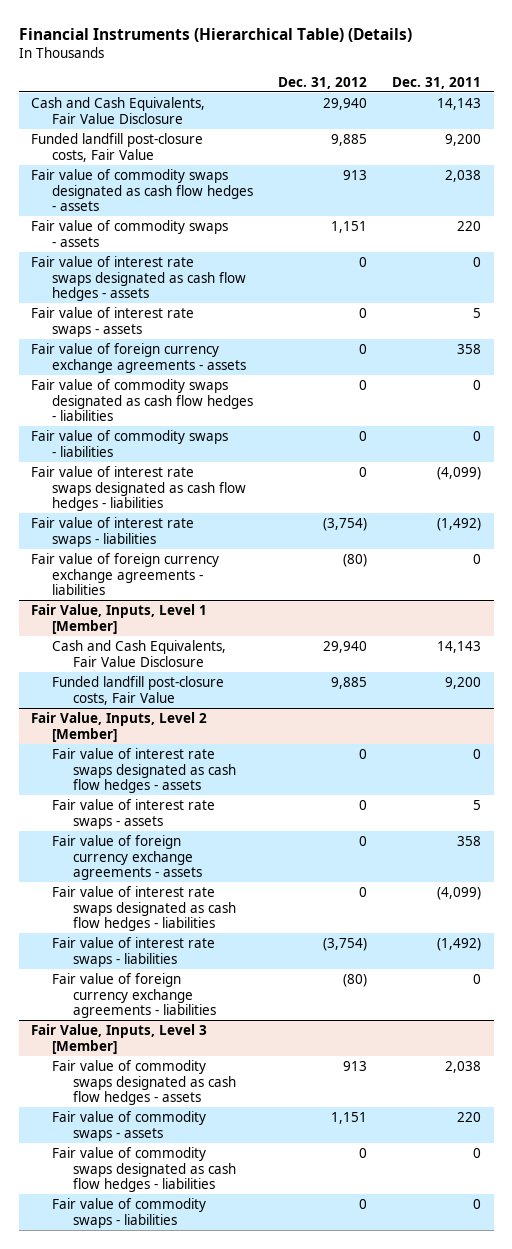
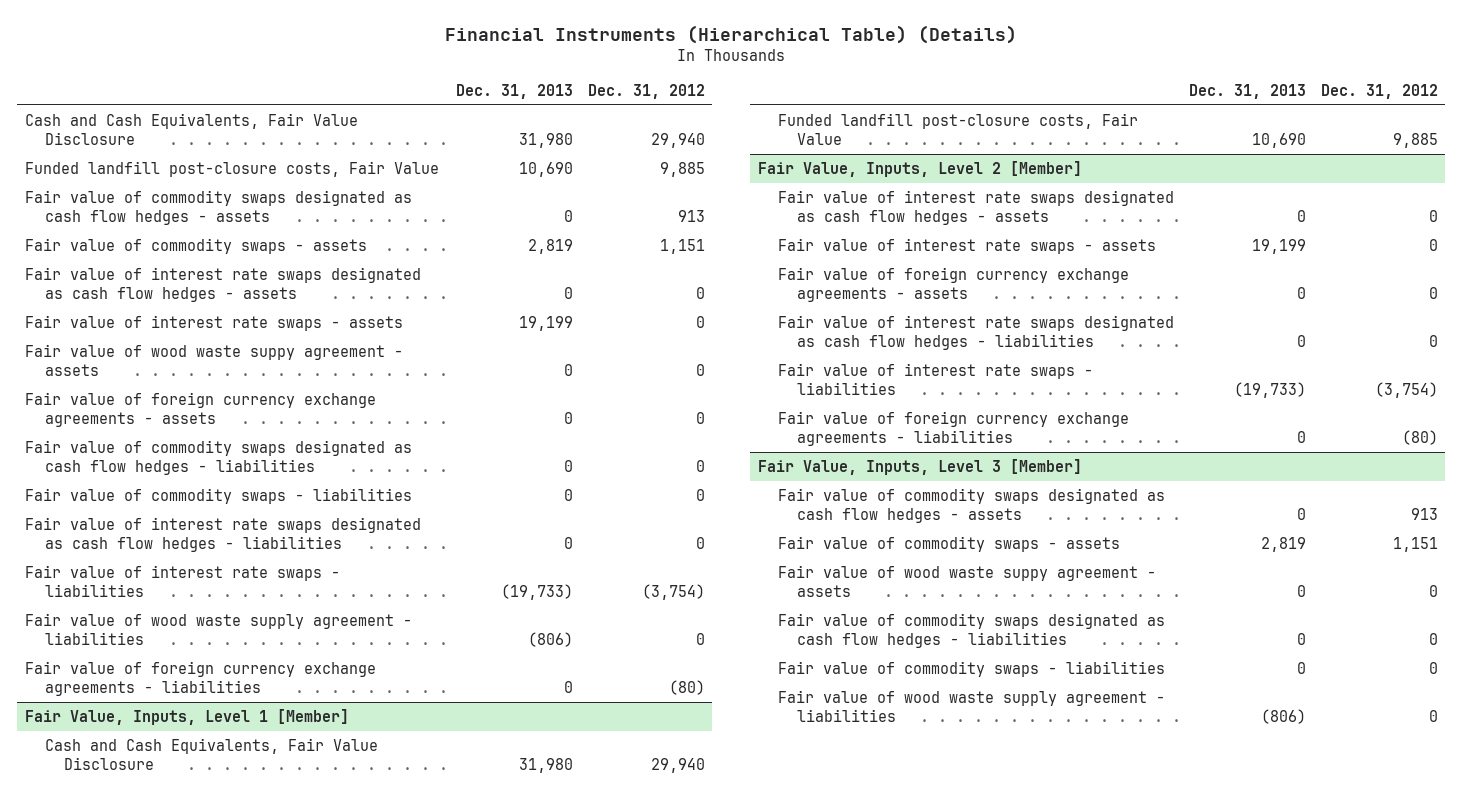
[392,76,482,89] Dec. 31, 2011 -> none
none -> [455,83,573,99] Dec. 31, 2013
none -> [24,343,403,376] Fair value of wood waste suppy agreement - assets
none -> [24,612,412,645] Fair value of wood waste supply agreement - liabilities
none -> [777,564,1156,597] Fair value of wood waste suppy agreement - assets
none -> [777,689,1165,722] Fair value of wood waste supply agreement - liabilities

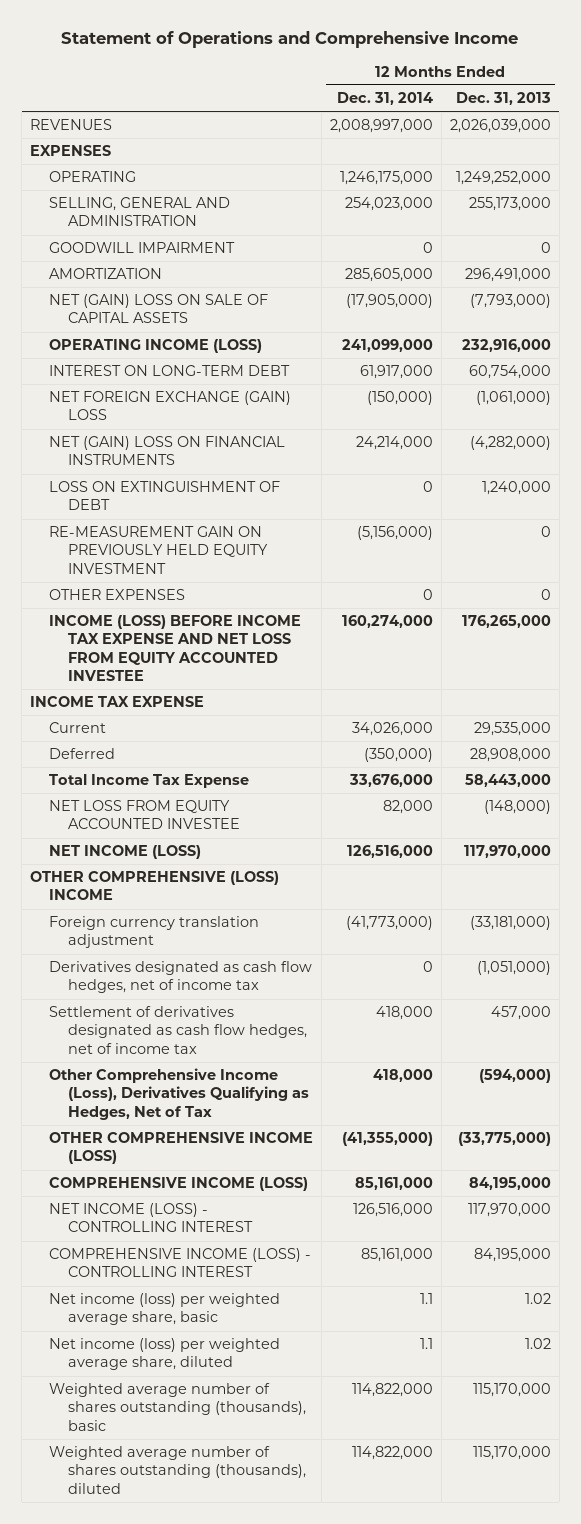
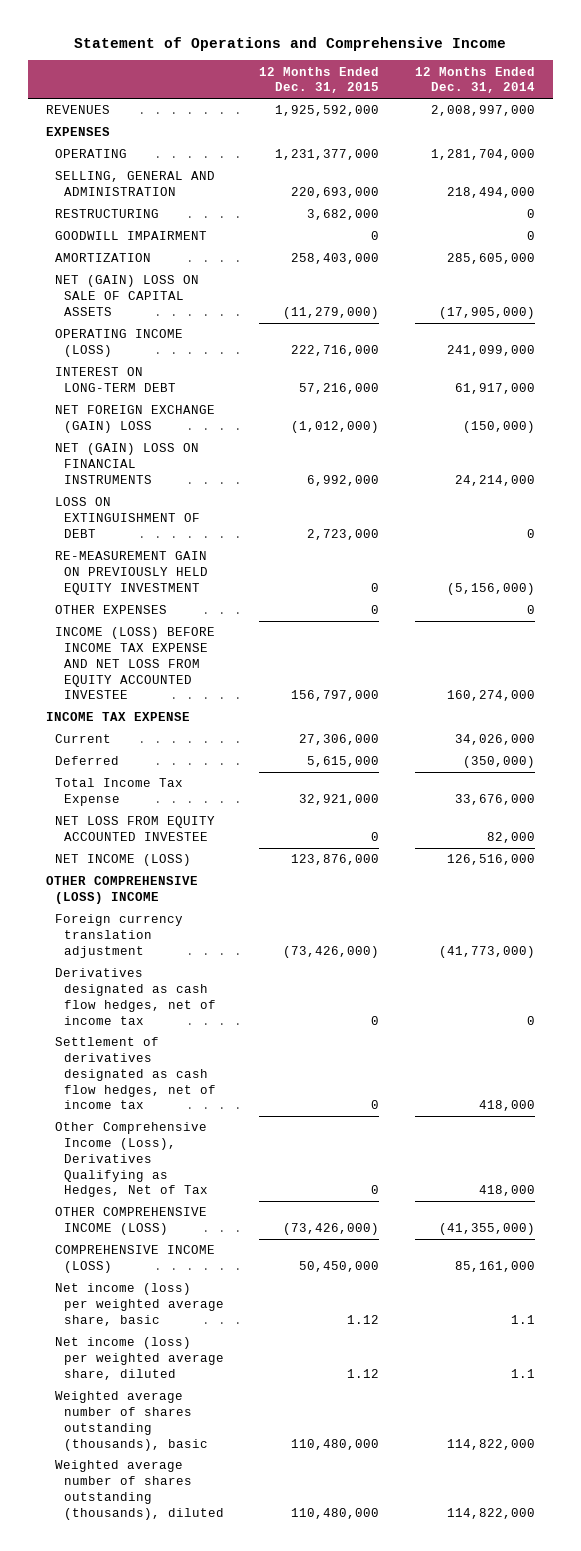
[455,92,551,106] Dec. 31, 2013 -> none
none -> [259,66,380,94] 12 Months Ended Dec. 31, 2015
[339,171,433,186] 1,246,175,000 -> [430,149,535,161] 1,281,704,000
[344,197,433,212] 254,023,000 -> [446,187,535,199] 218,494,000
none -> [54,209,159,219] RESTRUCTURING
[49,1203,253,1233] NET INCOME (LOSS) - CONTROLLING INTEREST -> none
[49,1248,312,1278] COMPREHENSIVE INCOME (LOSS) - CONTROLLING INTEREST -> none

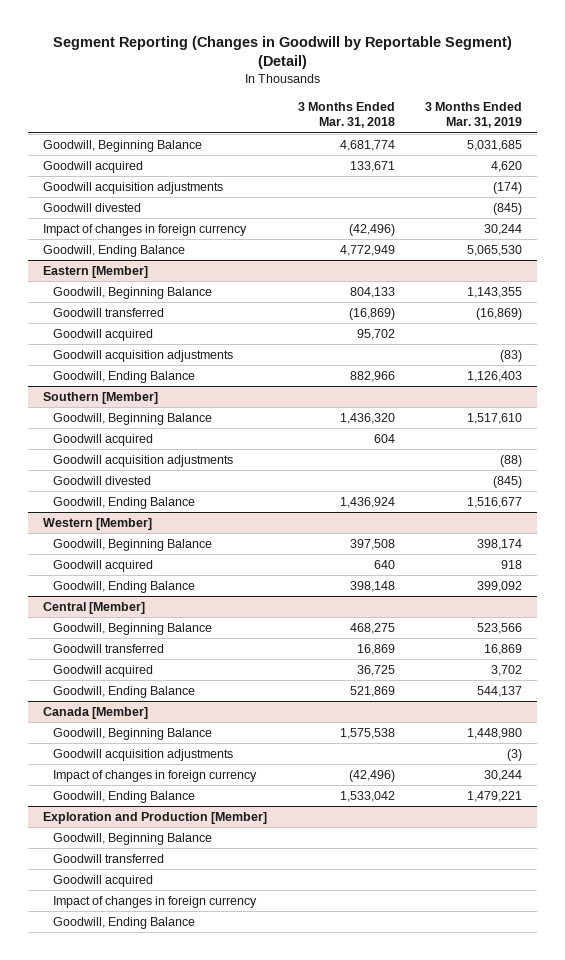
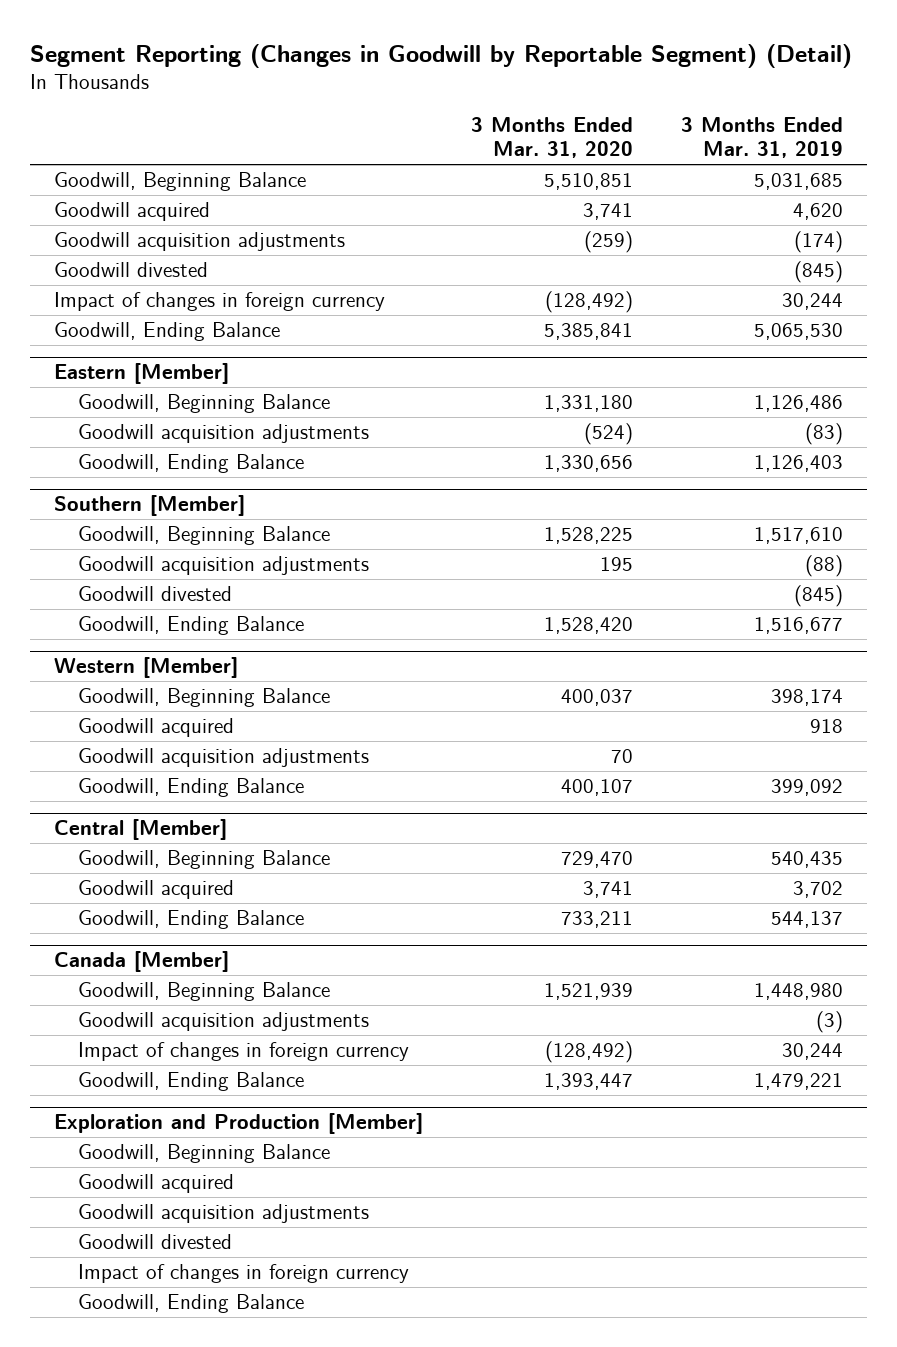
[297,101,395,129] 3 Months Ended Mar. 31, 2018 -> none
none -> [470,117,633,159] 3 Months Ended Mar. 31, 2020
[52,307,164,317] Goodwill transferred -> none
[52,328,153,341] Goodwill acquired -> none
[467,286,523,298] 1,143,355 -> [754,395,844,413] 1,126,486
[52,433,153,446] Goodwill acquired -> none
none -> [77,748,369,768] Goodwill acquisition adjustments
[52,643,164,653] Goodwill transferred -> none
[477,622,523,634] 523,566 -> [771,851,844,869] 540,435
[52,853,164,863] Goodwill transferred -> none
none -> [77,1204,369,1224] Goodwill acquisition adjustments
none -> [77,1234,232,1250] Goodwill divested

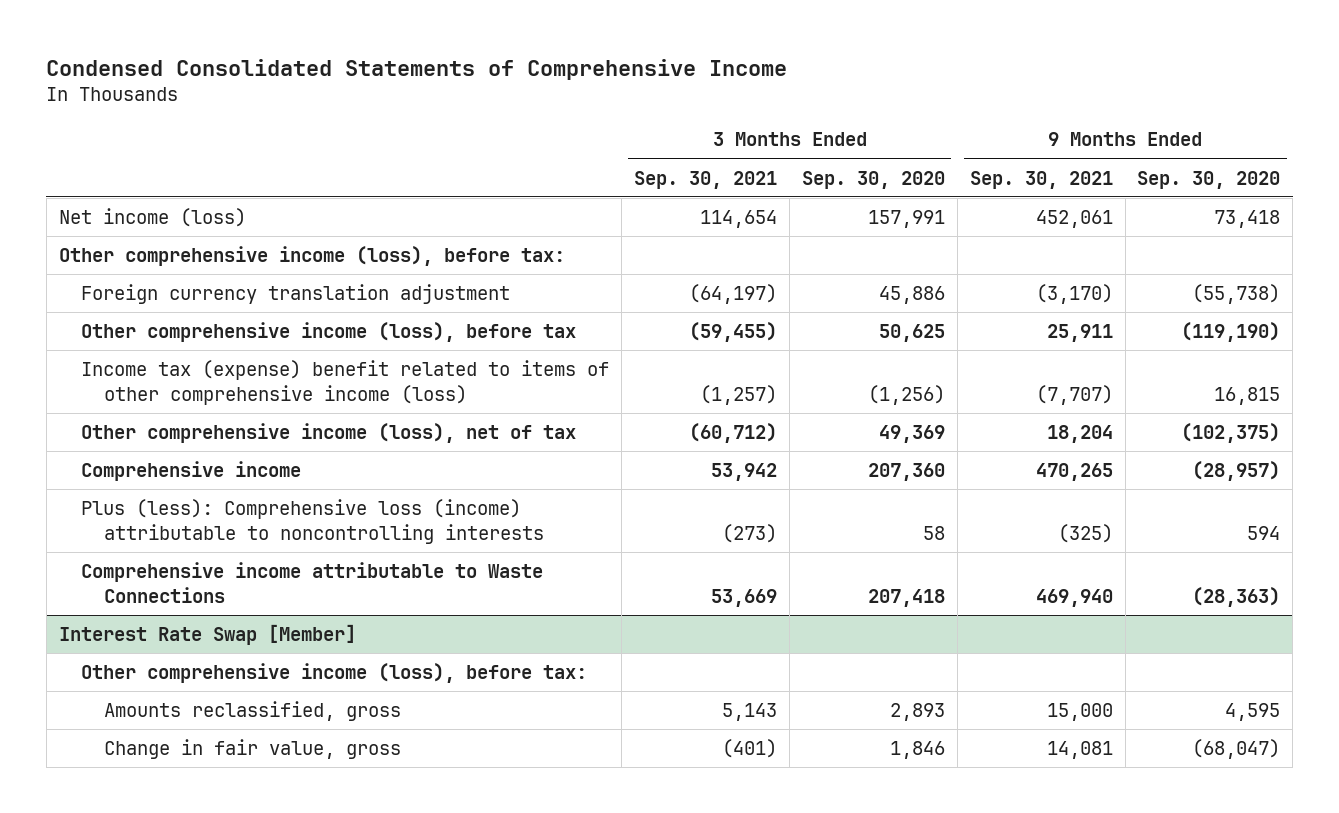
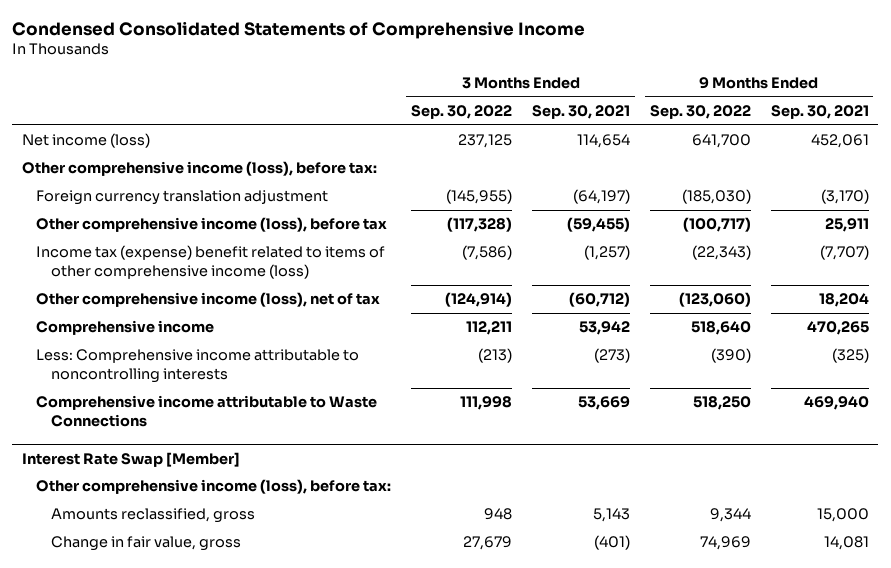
[801,170,945,189] Sep. 30, 2020 -> none
[1137,170,1281,189] Sep. 30, 2020 -> none
none -> [411,105,513,120] Sep. 30, 2022
none -> [649,105,751,120] Sep. 30, 2022
[81,499,545,544] Plus (less): Comprehensive loss (income) attributable to noncontrolling interests -> [36,349,360,384] Less: Comprehensive income attributable to noncontrolling interests

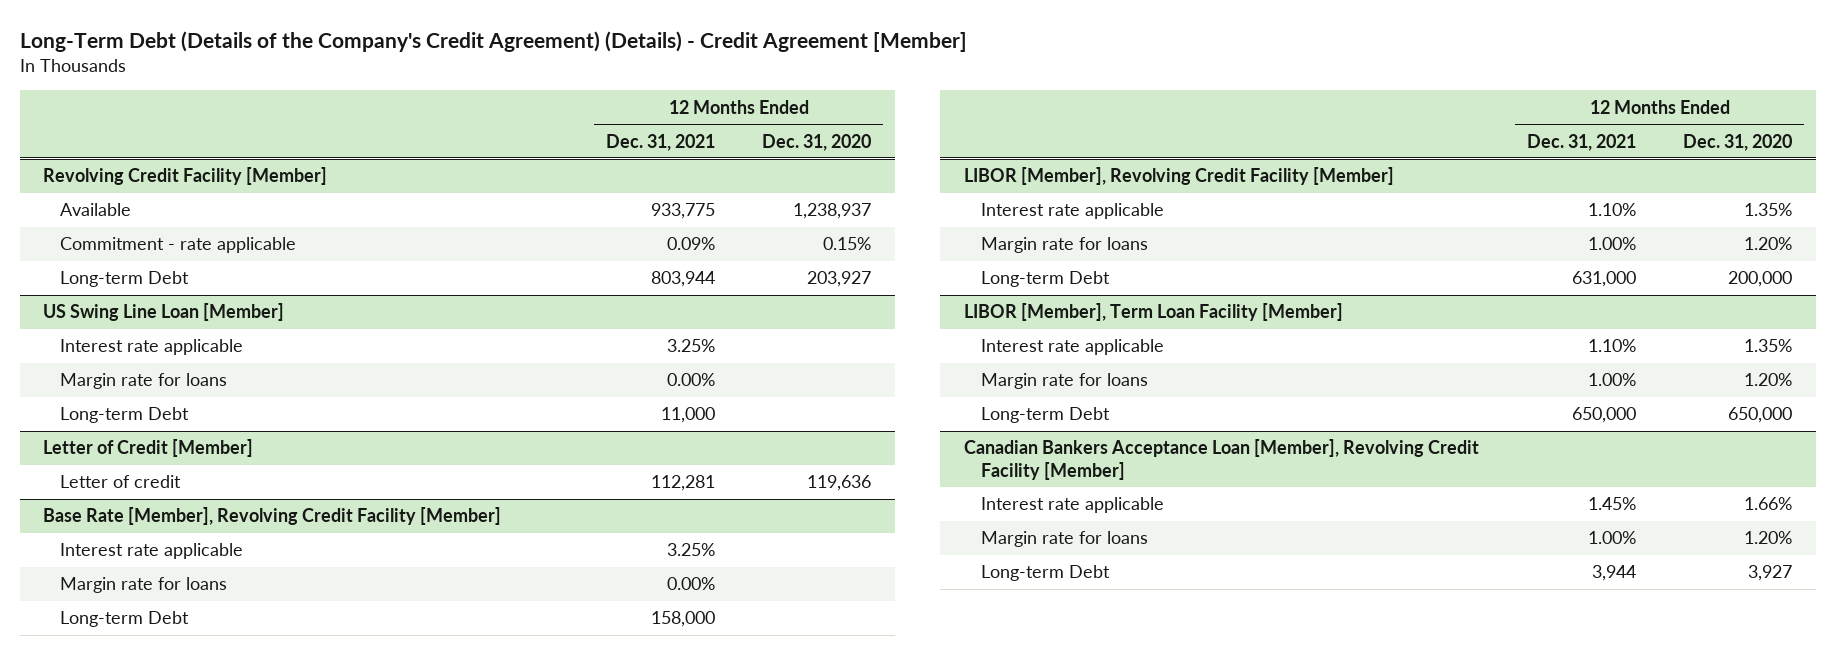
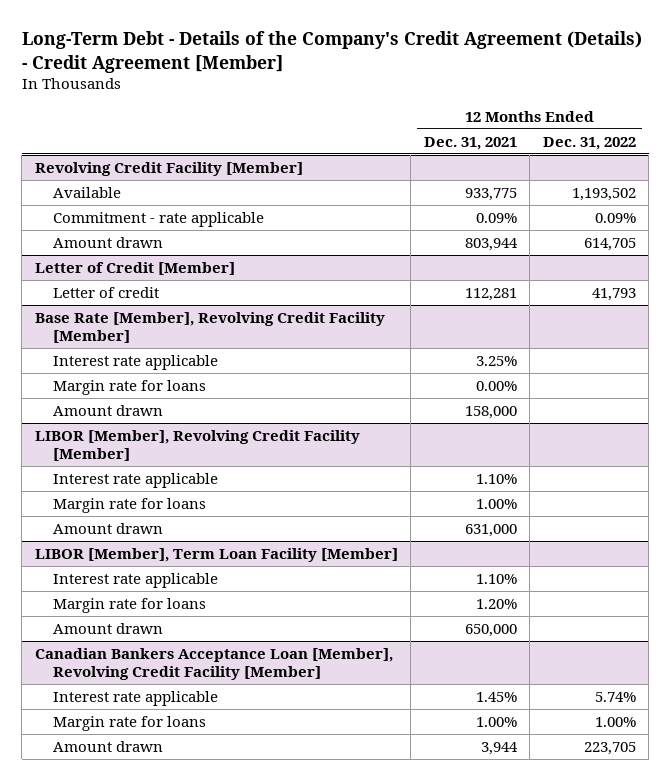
[19,30,967,52] Long-Term Debt (Details of the Company's Credit Agreement) (Details) - Credit Agreement [Member] -> [21,31,642,73] Long-Term Debt - Details of the Company's Credit Agreement (Details) - Credit Agreement [Member]
[762,133,872,151] Dec. 31, 2020 -> none
none -> [542,136,636,150] Dec. 31, 2022
[43,303,285,322] US Swing Line Loan [Member] -> none
[59,339,243,356] Interest rate applicable -> none
[59,373,227,390] Margin rate for loans -> none
[59,407,189,424] Long-term Debt -> none
[59,271,189,288] Long-term Debt -> [52,236,163,248] Amount drawn
[59,611,189,628] Long-term Debt -> [52,404,163,416] Amount drawn
[980,271,1110,288] Long-term Debt -> [52,522,163,534] Amount drawn
[1587,373,1636,387] 1.00% -> [475,598,517,609] 1.20%
[980,407,1110,424] Long-term Debt -> [52,622,163,634] Amount drawn
[980,565,1110,582] Long-term Debt -> [52,740,163,752] Amount drawn

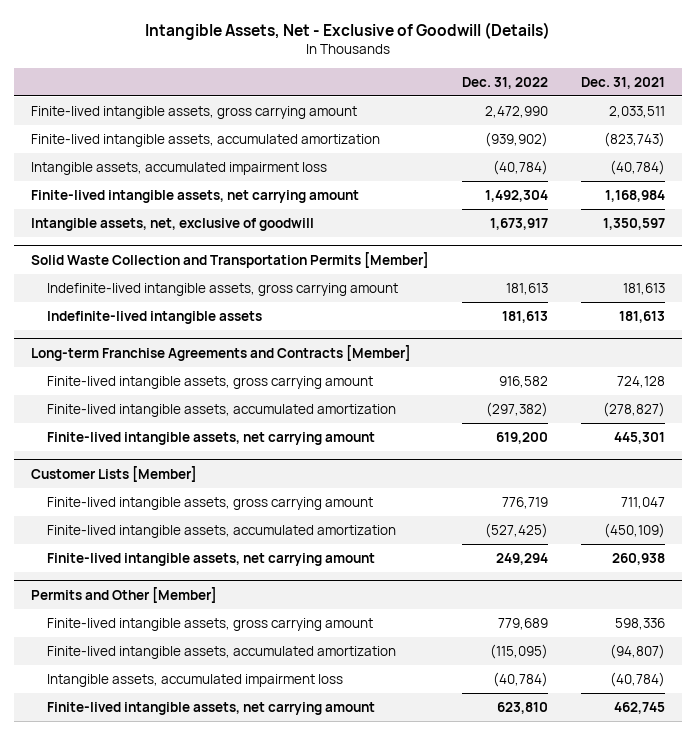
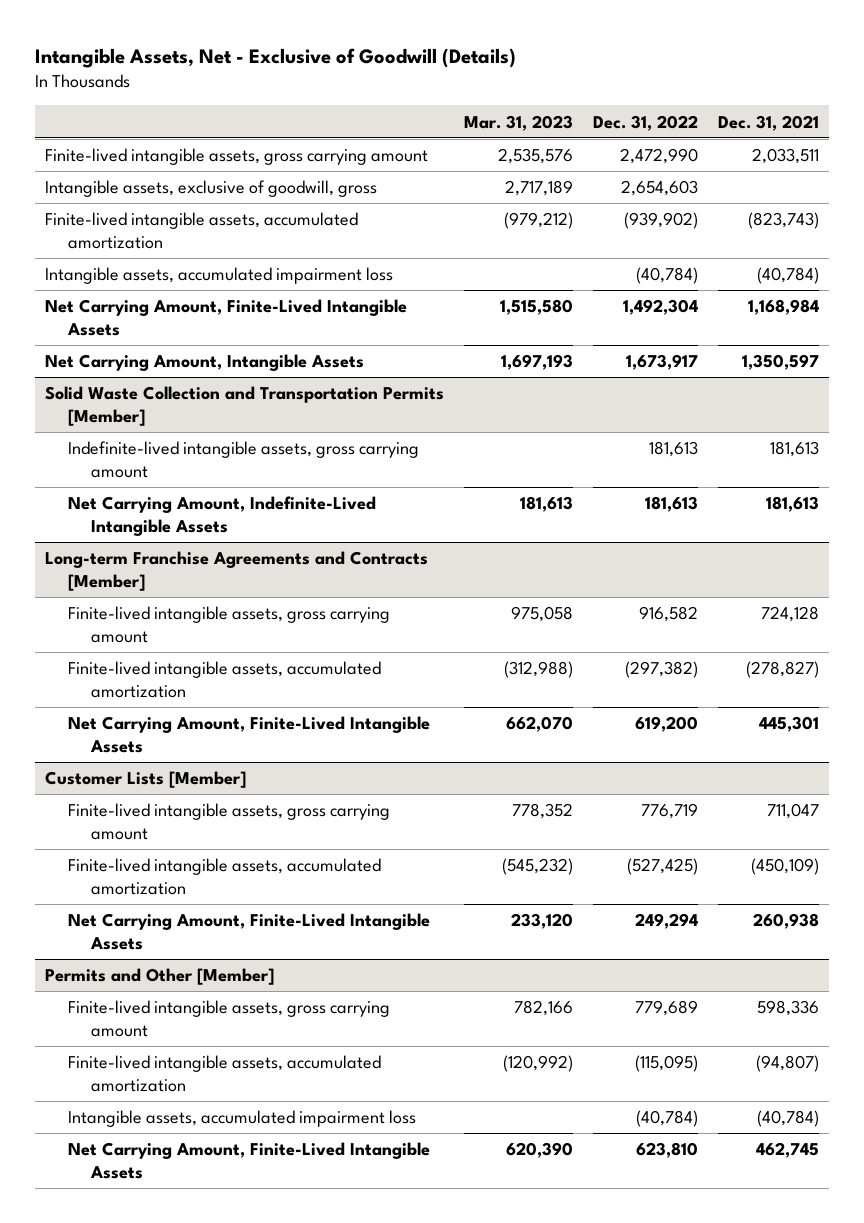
none -> [464,114,574,131] Mar. 31, 2023
none -> [45,180,378,198] Intangible assets, exclusive of goodwill, gross
[30,190,359,204] Finite-lived intangible assets, net carrying amount -> [45,299,408,336] Net Carrying Amount, Finite-Lived Intangible Assets
[30,218,314,232] Intangible assets, net, exclusive of goodwill -> [45,354,365,372] Net Carrying Amount, Intangible Assets
[46,311,262,325] Indefinite-lived intangible assets -> [67,496,376,536] Net Carrying Amount, Indefinite-Lived Intangible Assets
[46,432,375,446] Finite-lived intangible assets, net carrying amount -> [67,716,430,753] Net Carrying Amount, Finite-Lived Intangible Assets
[46,553,375,567] Finite-lived intangible assets, net carrying amount -> [67,913,430,950] Net Carrying Amount, Finite-Lived Intangible Assets
[46,702,375,716] Finite-lived intangible assets, net carrying amount -> [67,1142,430,1179] Net Carrying Amount, Finite-Lived Intangible Assets

